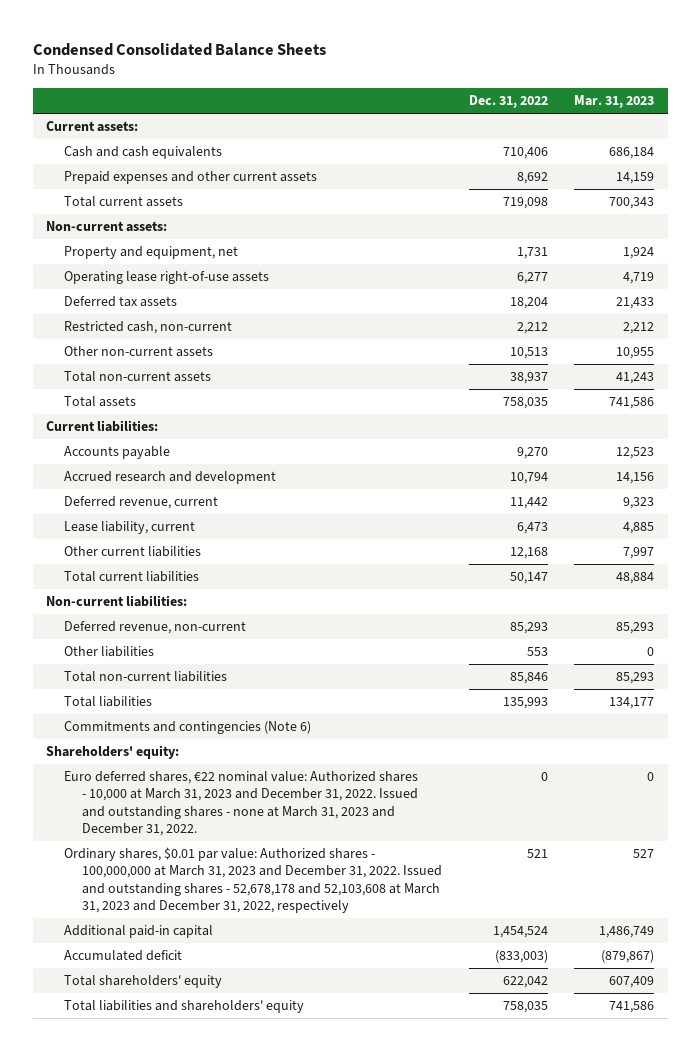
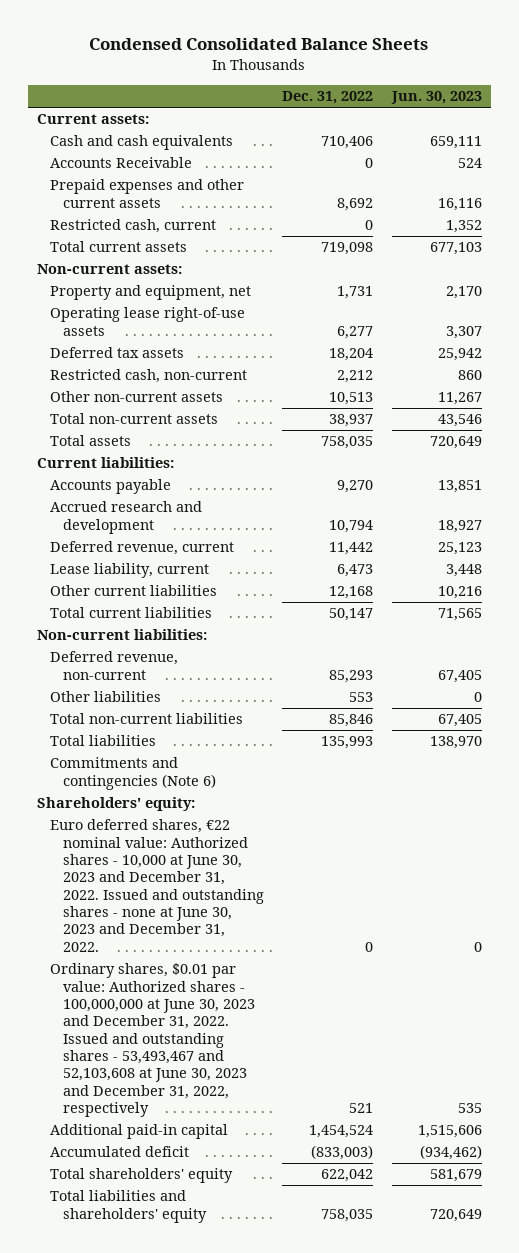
[574,95,655,109] Mar. 31, 2023 -> none
none -> [390,91,482,105] Jun. 30, 2023
none -> [49,157,192,169] Accounts Receivable
none -> [49,219,216,234] Restricted cash, current
[64,771,419,836] Euro deferred shares, €22 nominal value: Authorized shares - 10,000 at March 31, 2023 and December 31, 2022. Issued and outstanding shares - none at March 31, 2023 and December 31, 2022. -> [49,819,264,952] Euro deferred shares, €22 nominal value: Authorized shares - 10,000 at June 30, 2023 and December 31, 2022. Issued and outstanding shares - none at June 30, 2023 and December 31, 2022.
[64,847,443,913] Ordinary shares, $0.01 par value: Authorized shares - 100,000,000 at March 31, 2023 and December 31, 2022. Issued and outstanding shares - 52,678,178 and 52,103,608 at March 31, 2023 and December 31, 2022, respectively -> [49,963,255,1118] Ordinary shares, $0.01 par value: Authorized shares - 100,000,000 at June 30, 2023 and December 31, 2022. Issued and outstanding shares - 53,493,467 and 52,103,608 at June 30, 2023 and December 31, 2022, respectively

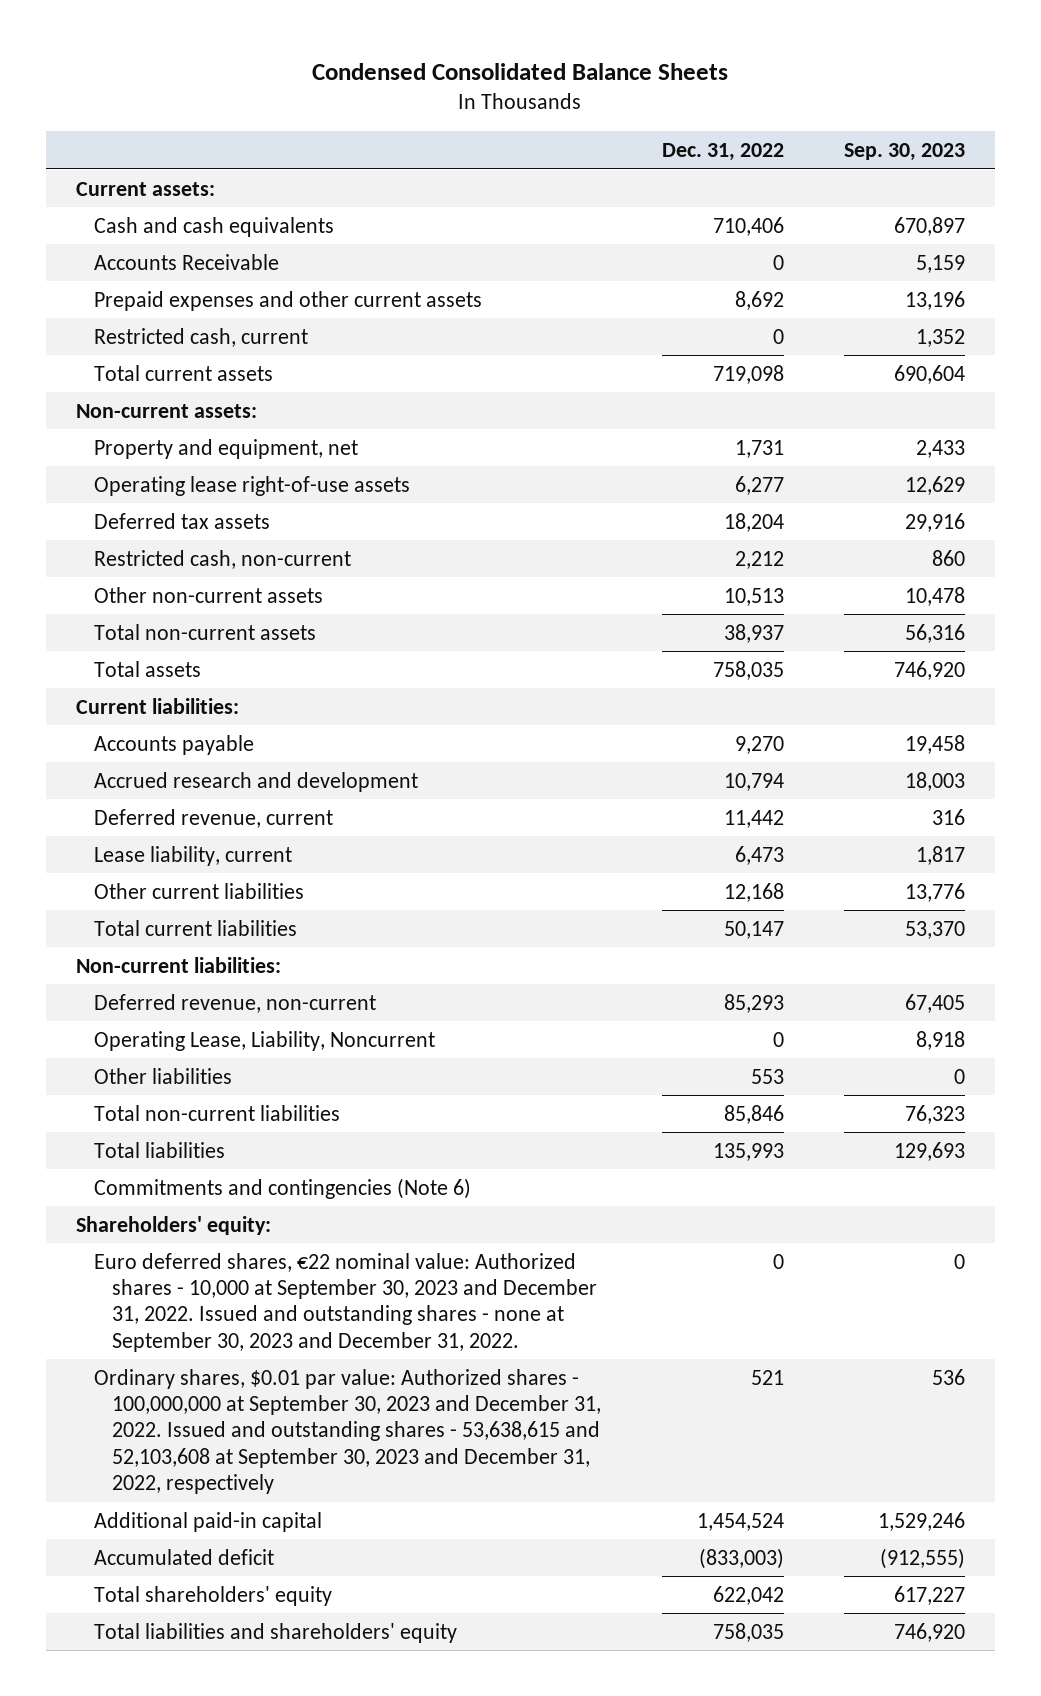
[390,91,482,105] Jun. 30, 2023 -> none
none -> [843,143,965,162] Sep. 30, 2023
none -> [94,1030,436,1051] Operating Lease, Liability, Noncurrent
[49,819,264,952] Euro deferred shares, €22 nominal value: Authorized shares - 10,000 at June 30, 2023 and December 31, 2022. Issued and outstanding shares - none at June 30, 2023 and December 31, 2022. -> [94,1252,598,1352] Euro deferred shares, €22 nominal value: Authorized shares - 10,000 at September 30, 2023 and December 31, 2022. Issued and outstanding shares - none at September 30, 2023 and December 31, 2022.
[49,963,255,1118] Ordinary shares, $0.01 par value: Authorized shares - 100,000,000 at June 30, 2023 and December 31, 2022. Issued and outstanding shares - 53,493,467 and 52,103,608 at June 30, 2023 and December 31, 2022, respectively -> [94,1368,602,1494] Ordinary shares, $0.01 par value: Authorized shares - 100,000,000 at September 30, 2023 and December 31, 2022. Issued and outstanding shares - 53,638,615 and 52,103,608 at September 30, 2023 and December 31, 2022, respectively

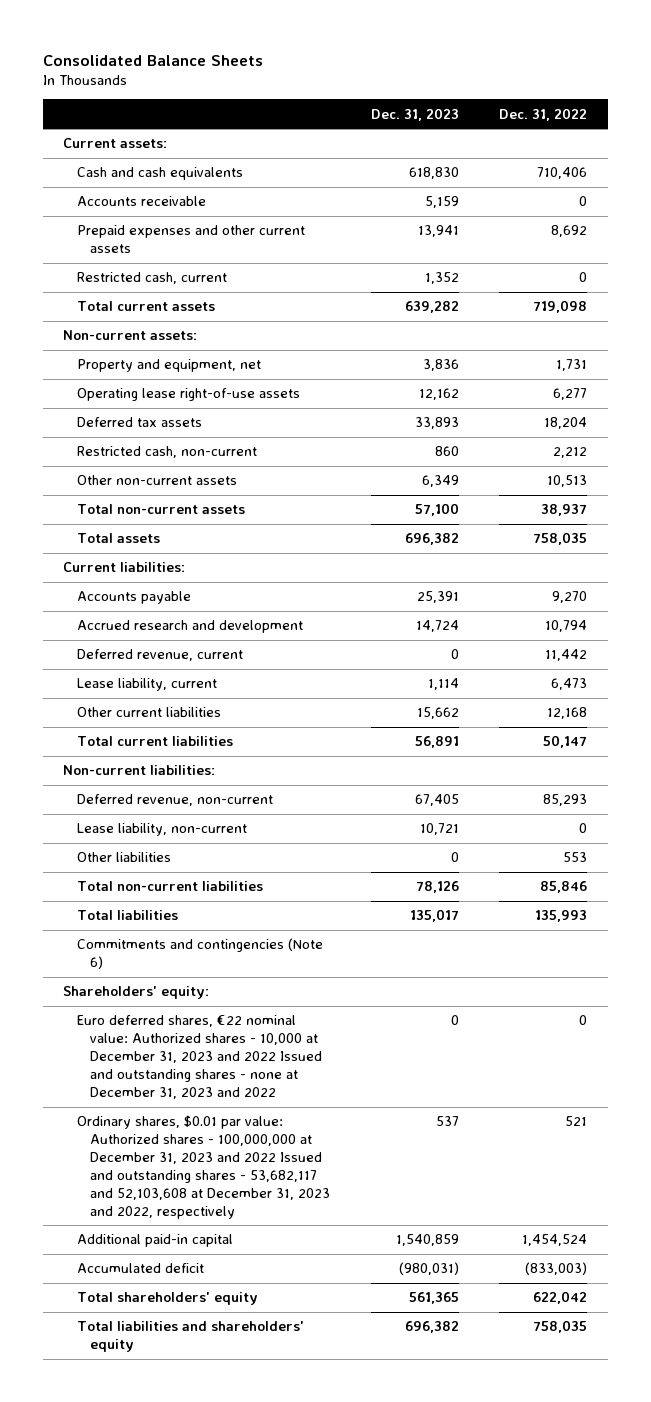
[312,62,729,80] Condensed Consolidated Balance Sheets -> [43,54,264,66] Consolidated Balance Sheets
[843,143,965,162] Sep. 30, 2023 -> none
none -> [370,107,459,121] Dec. 31, 2023
[94,253,280,270] Accounts Receivable -> [76,196,206,207] Accounts receivable
[94,1030,436,1051] Operating Lease, Liability, Noncurrent -> [76,823,247,837] Lease liability, non-current
[94,1252,598,1352] Euro deferred shares, €22 nominal value: Authorized shares - 10,000 at September 30, 2023 and December 31, 2022. Issued and outstanding shares - none at September 30, 2023 and December 31, 2022. -> [76,1015,323,1099] Euro deferred shares, €22 nominal value: Authorized shares - 10,000 at December 31, 2023 and 2022 Issued and outstanding shares - none at December 31, 2023 and 2022
[94,1368,602,1494] Ordinary shares, $0.01 par value: Authorized shares - 100,000,000 at September 30, 2023 and December 31, 2022. Issued and outstanding shares - 53,638,615 and 52,103,608 at September 30, 2023 and December 31, 2022, respectively -> [76,1115,331,1219] Ordinary shares, $0.01 par value: Authorized shares - 100,000,000 at December 31, 2023 and 2022 Issued and outstanding shares - 53,682,117 and 52,103,608 at December 31, 2023 and 2022, respectively

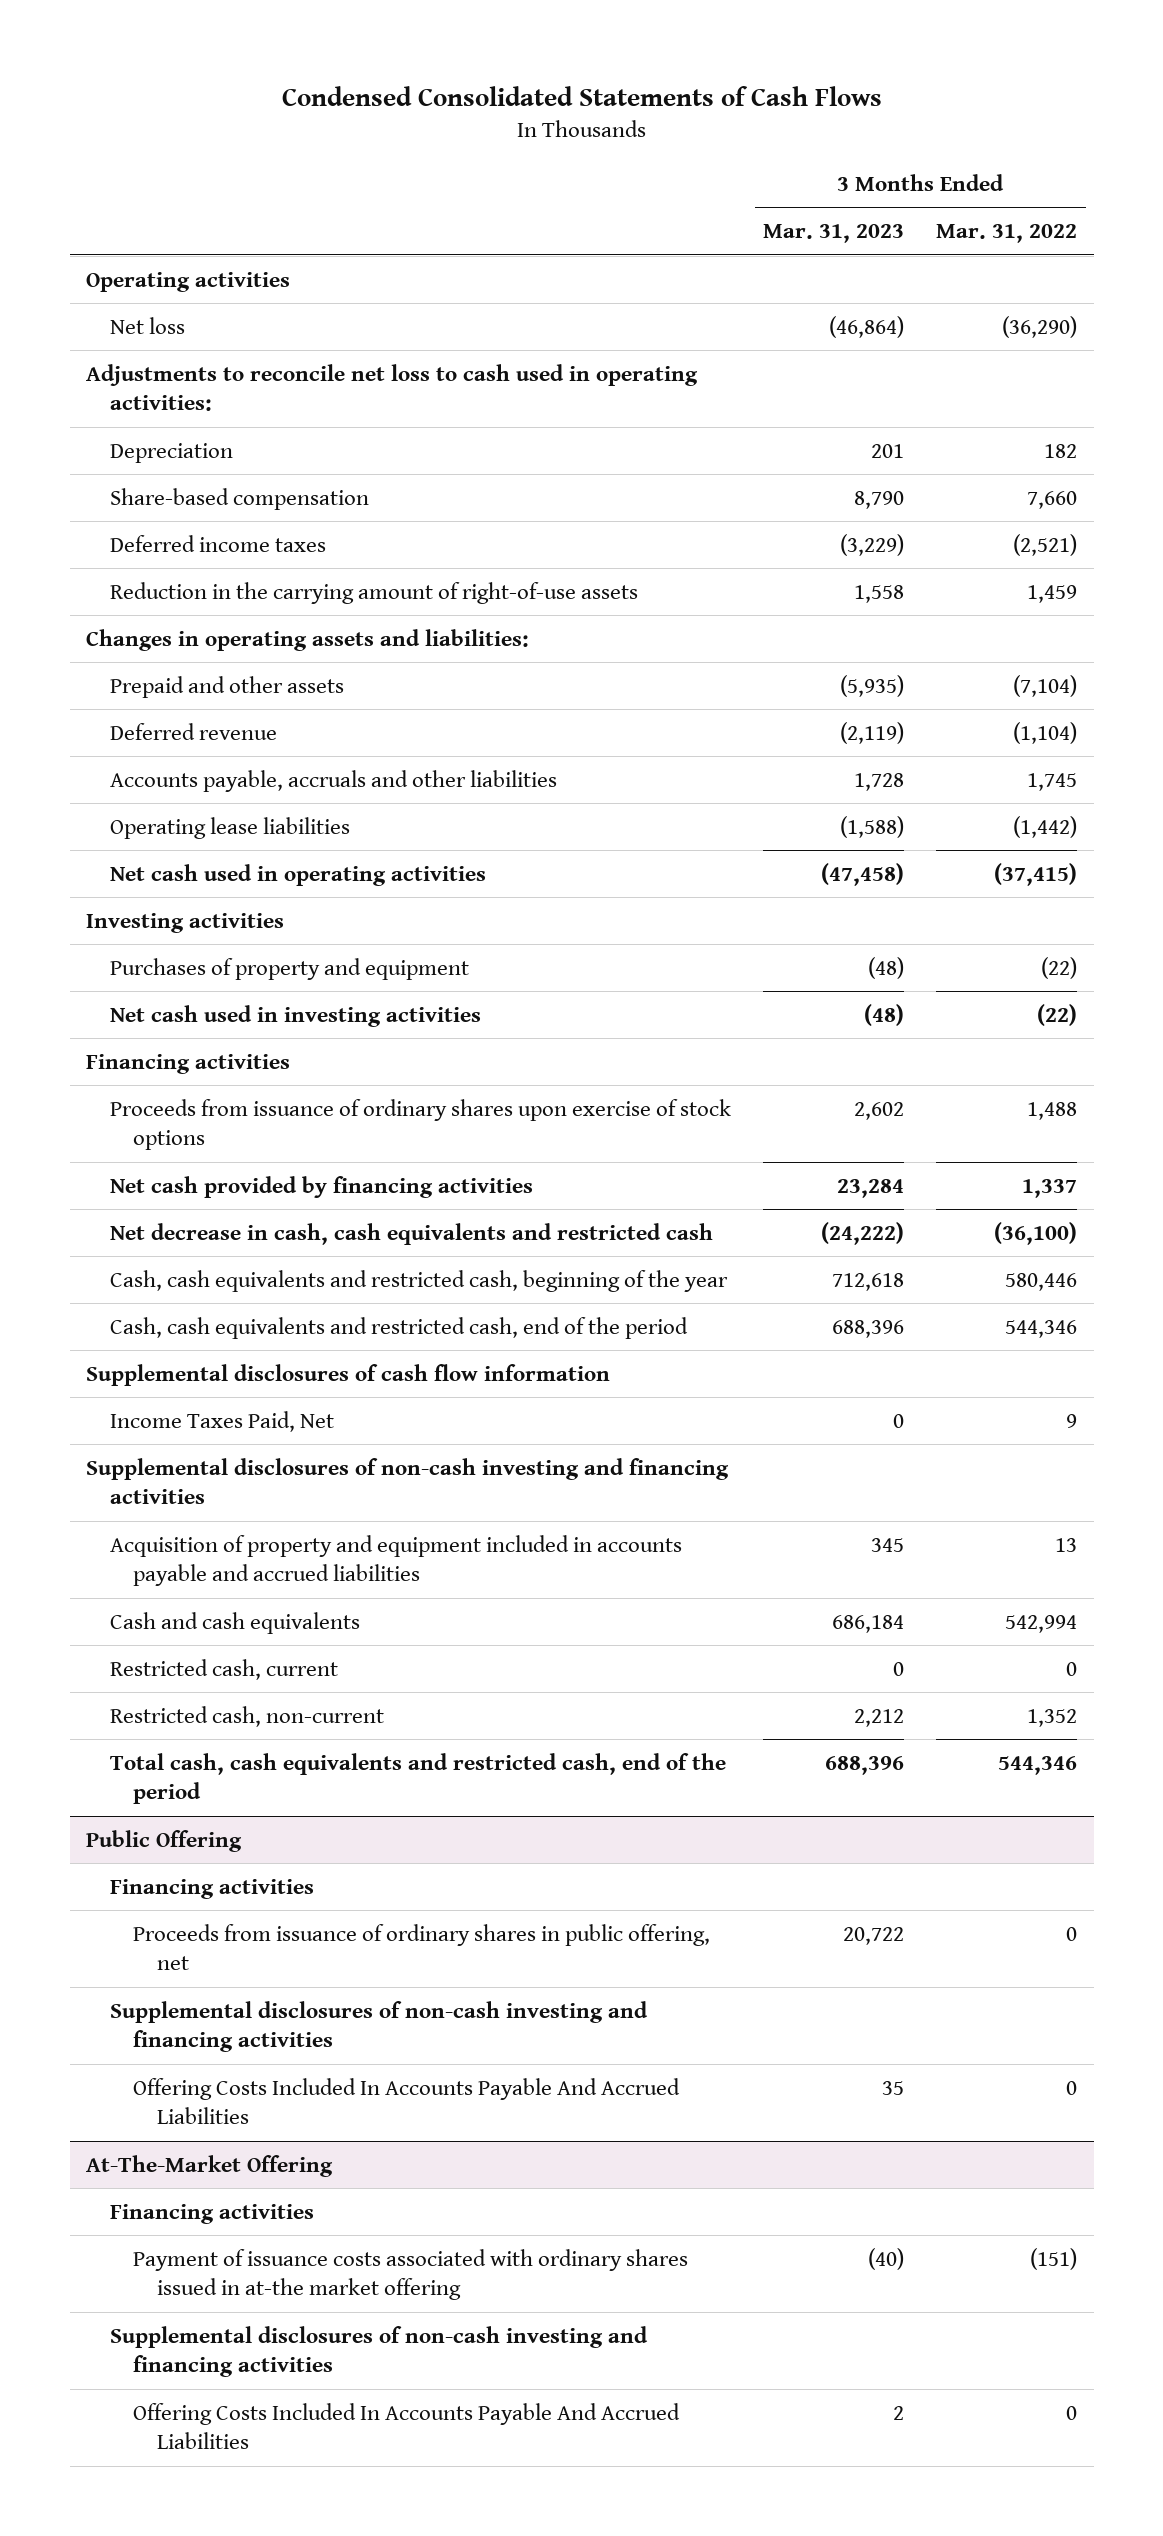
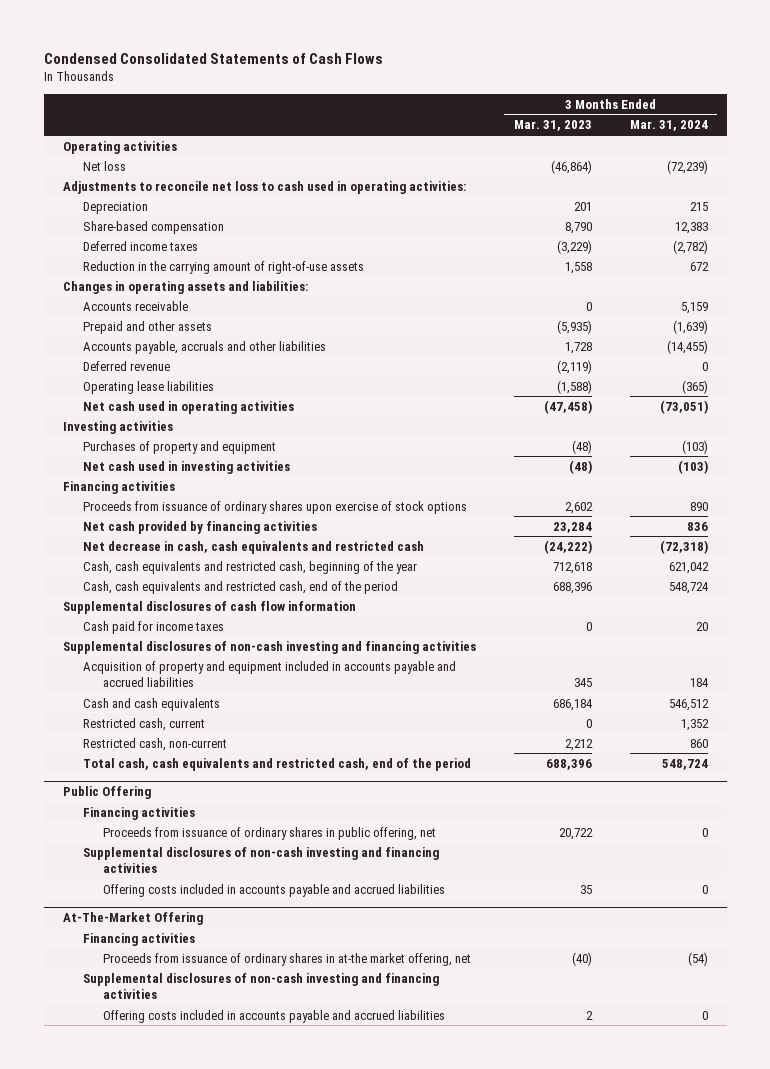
[936,224,1078,244] Mar. 31, 2022 -> none
none -> [629,120,708,132] Mar. 31, 2024
none -> [82,300,188,311] Accounts receivable
[109,722,277,740] Deferred revenue -> [82,360,170,371] Deferred revenue
[109,1410,334,1432] Income Taxes Paid, Net -> [82,620,224,634] Cash paid for income taxes
[133,2077,681,2125] Offering Costs Included In Accounts Payable And Accrued Liabilities -> [103,883,446,897] Offering costs included in accounts payable and accrued liabilities
[133,2248,689,2301] Payment of issuance costs associated with ordinary shares issued in at-the market offering -> [103,952,472,966] Proceeds from issuance of ordinary shares in at-the market offering, net
[133,2402,681,2450] Offering Costs Included In Accounts Payable And Accrued Liabilities -> [103,1009,446,1023] Offering costs included in accounts payable and accrued liabilities

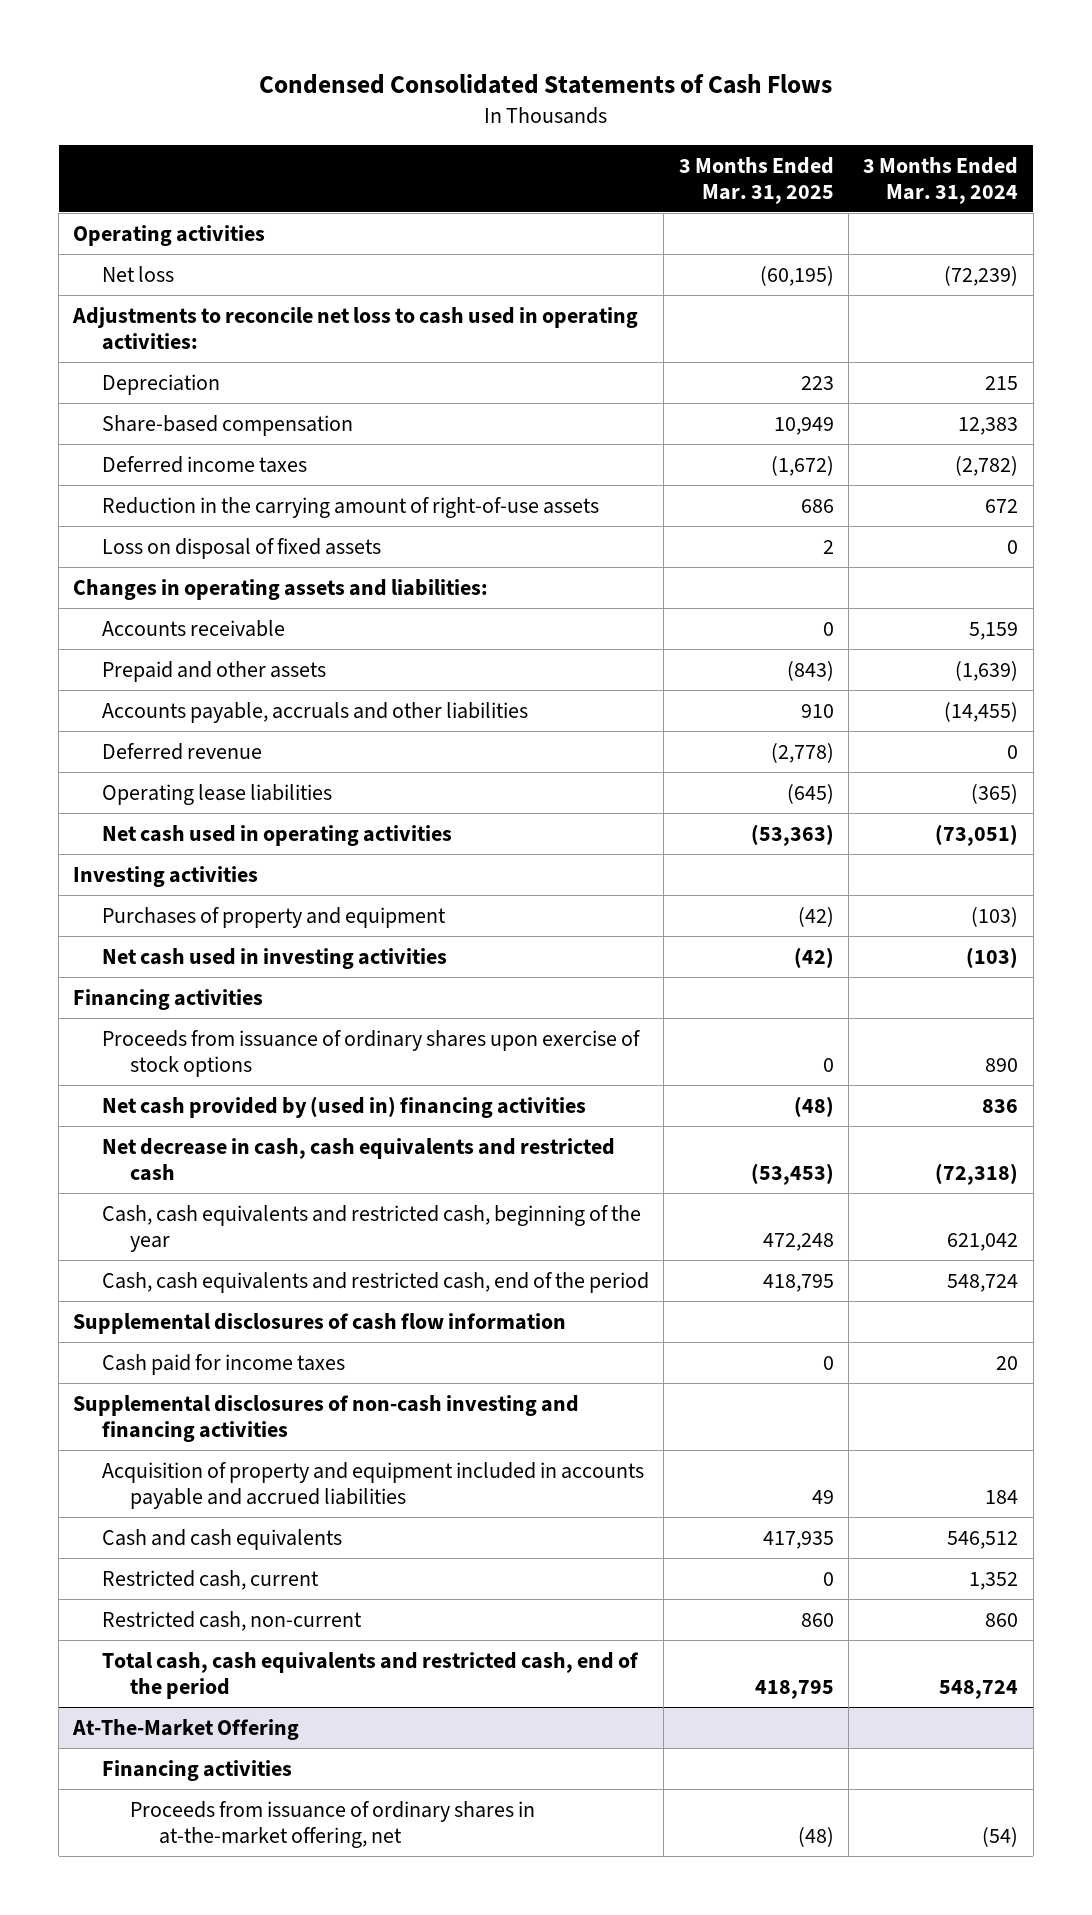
[513,120,592,132] Mar. 31, 2023 -> none
none -> [678,156,834,204] 3 Months Ended Mar. 31, 2025
none -> [101,537,381,559] Loss on disposal of fixed assets
[82,520,317,534] Net cash provided by financing activities -> [101,1095,586,1118] Net cash provided by (used in) financing activities
[62,786,151,800] Public Offering -> none
[82,806,195,820] Financing activities -> none
[103,826,437,840] Proceeds from issuance of ordinary shares in public offering, net -> none
[82,846,439,874] Supplemental disclosures of non-cash investing and financing activities -> none
[103,883,446,897] Offering costs included in accounts payable and accrued liabilities -> none
[82,972,439,1000] Supplemental disclosures of non-cash investing and financing activities -> none
[103,1009,446,1023] Offering costs included in accounts payable and accrued liabilities -> none
[103,952,472,966] Proceeds from issuance of ordinary shares in at-the market offering, net -> [130,1800,536,1848] Proceeds from issuance of ordinary shares in at-the-market offering, net

